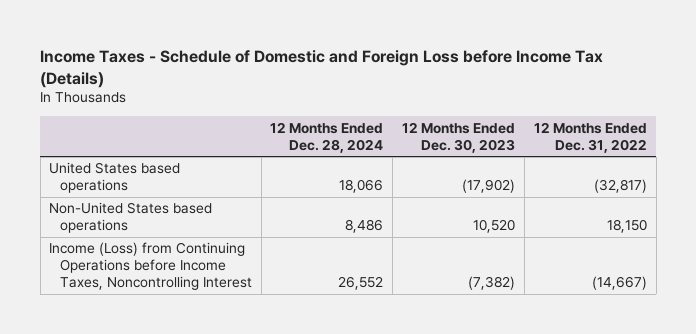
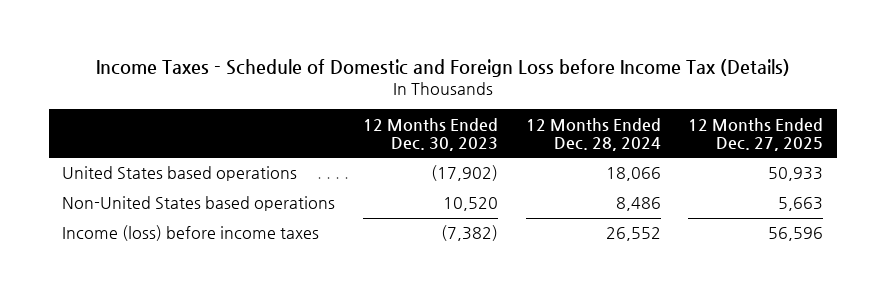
[533,121,647,153] 12 Months Ended Dec. 31, 2022 -> none
none -> [688,117,824,151] 12 Months Ended Dec. 27, 2025
[49,242,252,291] Income (Loss) from Continuing Operations before Income Taxes, Noncontrolling Interest -> [62,225,320,242] Income (loss) before income taxes

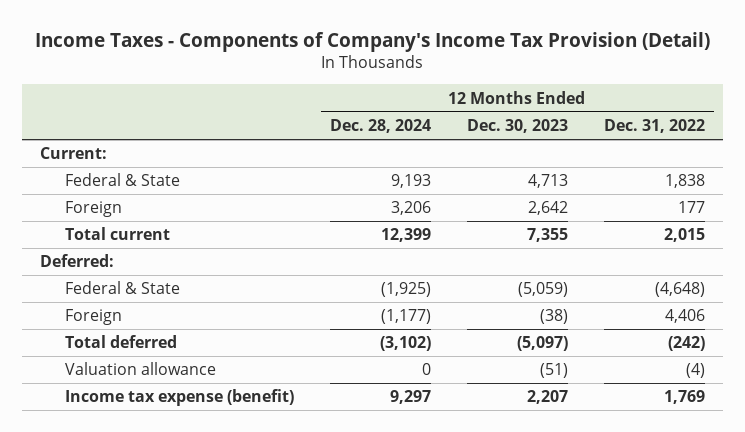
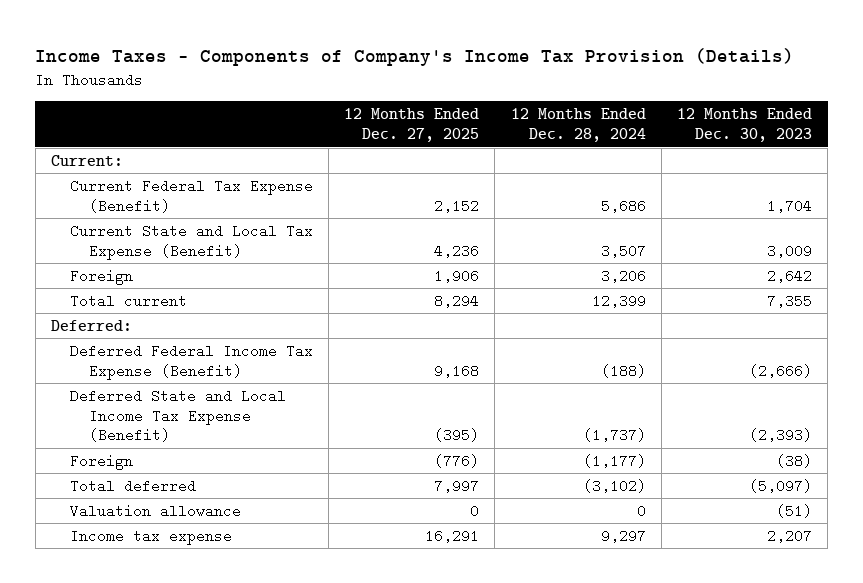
[35,31,711,52] Income Taxes - Components of Company's Income Tax Provision (Detail) -> [35,47,795,66] Income Taxes - Components of Company's Income Tax Provision (Details)
[603,119,705,134] Dec. 31, 2022 -> none
none -> [344,108,480,143] 12 Months Ended Dec. 27, 2025
[64,173,180,187] Federal & State -> none
none -> [69,178,313,213] Current Federal Tax Expense (Benefit)
none -> [69,223,313,260] Current State and Local Tax Expense (Benefit)
[64,281,180,295] Federal & State -> none
none -> [69,343,313,380] Deferred Federal Income Tax Expense (Benefit)
none -> [69,388,286,443] Deferred State and Local Income Tax Expense (Benefit)
[64,389,294,407] Income tax expense (benefit) -> [69,528,232,545] Income tax expense

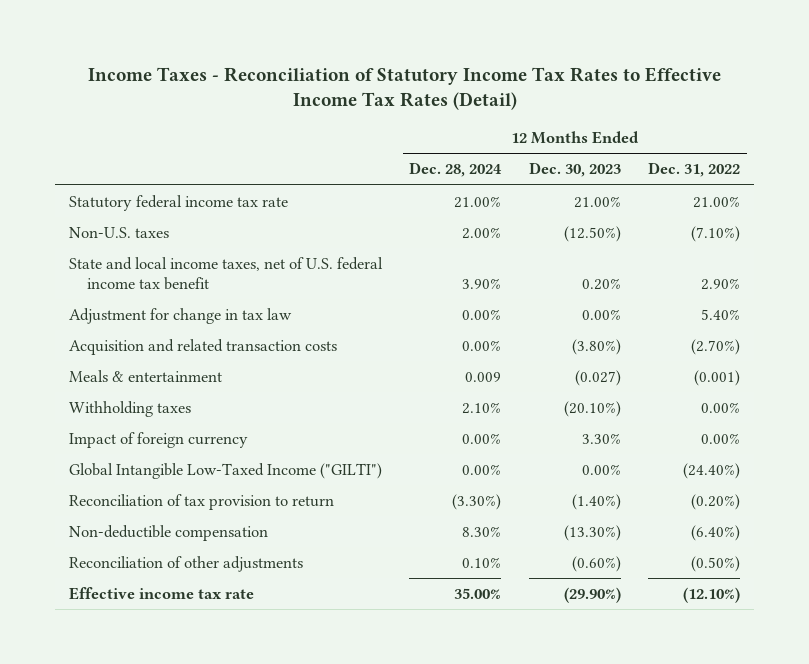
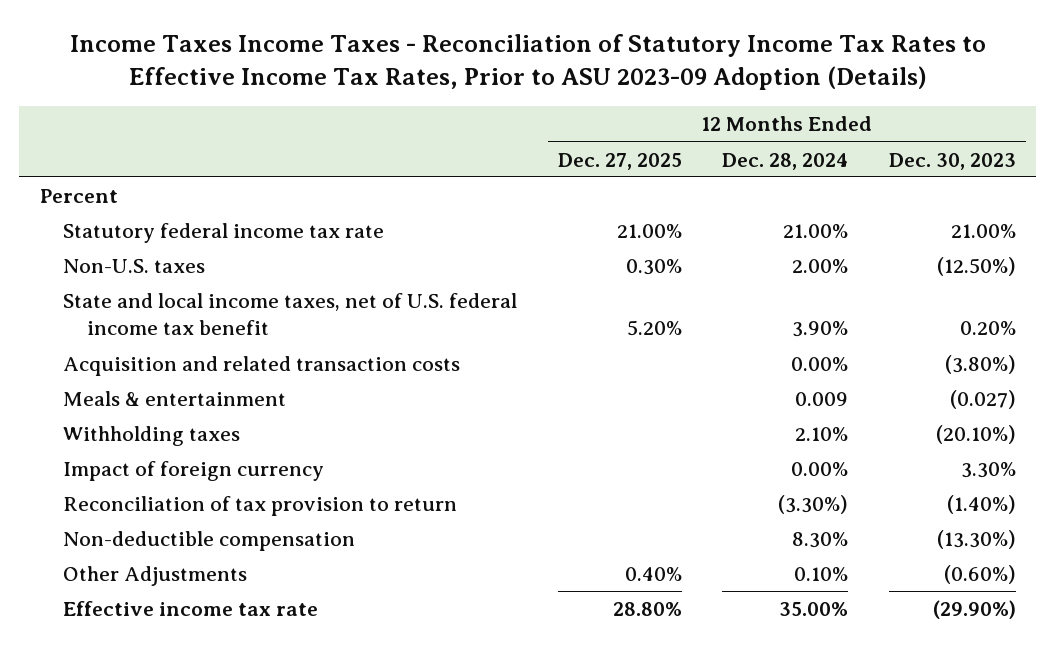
[87,66,721,110] Income Taxes - Reconciliation of Statutory Income Tax Rates to Effective Income Tax Rates (Detail) -> [69,34,986,90] Income Taxes Income Taxes - Reconciliation of Statutory Income Tax Rates to Effective Income Tax Rates, Prior to ASU 2023-09 Adoption (Details)
[648,162,741,178] Dec. 31, 2022 -> none
none -> [557,152,682,170] Dec. 27, 2025
none -> [39,189,118,204] Percent
[69,307,293,324] Adjustment for change in tax law -> none
[69,462,383,479] Global Intangible Low-Taxed Income ("GILTI") -> none
[69,555,304,572] Reconciliation of other adjustments -> [63,566,248,587] Other Adjustments

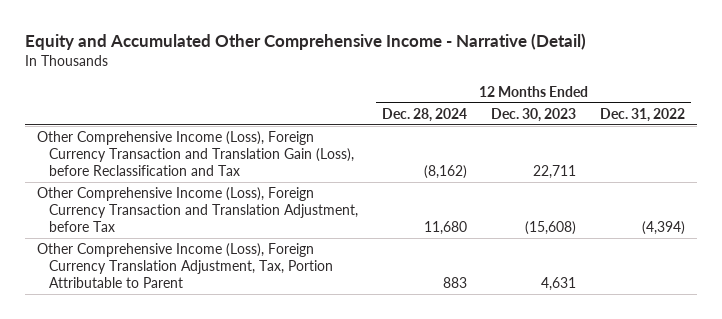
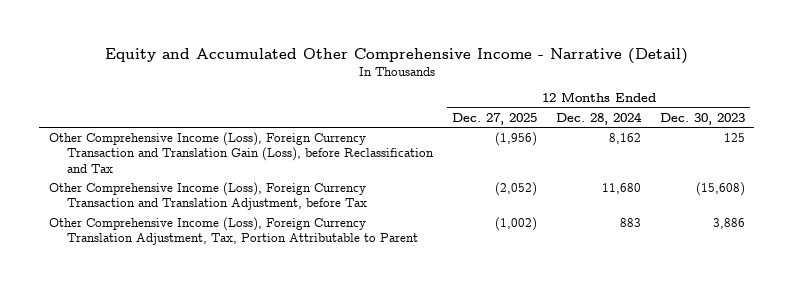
[600,107,686,122] Dec. 31, 2022 -> none
none -> [452,112,538,125] Dec. 27, 2025
[424,165,468,180] (8,162) -> [609,133,642,145] 8,162
[533,165,577,180] 22,711 -> [724,133,746,143] 125
[541,277,577,292] 4,631 -> [713,218,746,230] 3,886

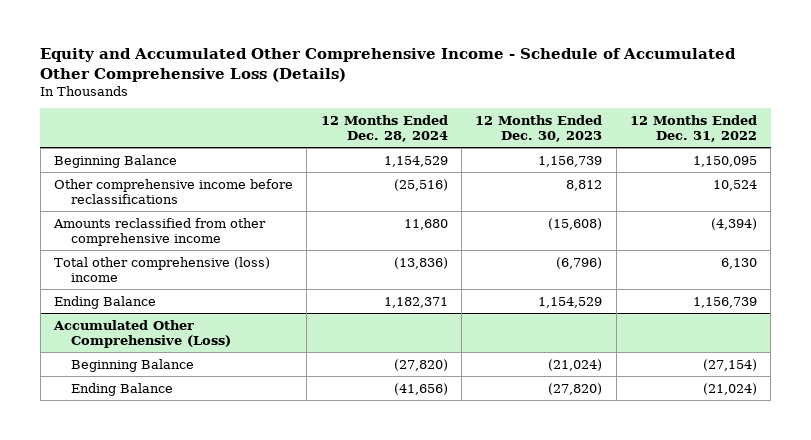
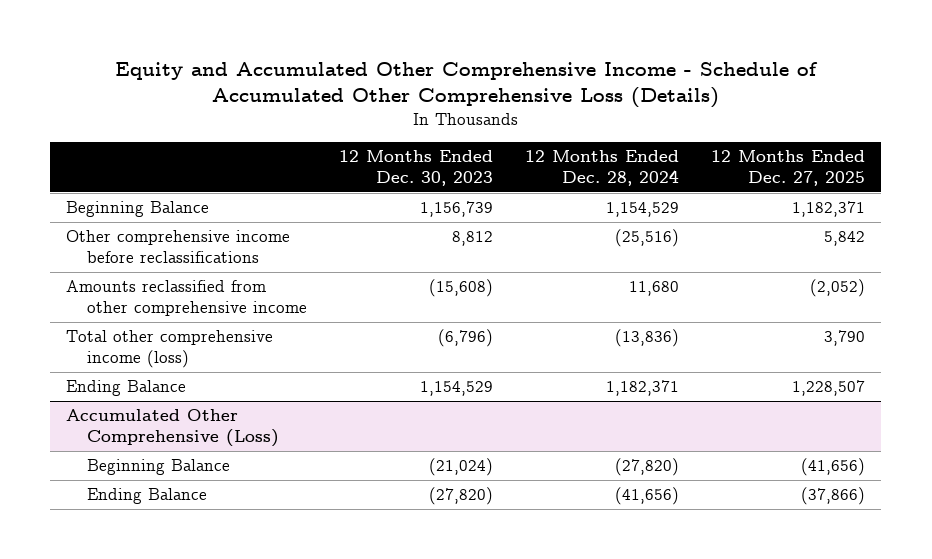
[630,114,758,142] 12 Months Ended Dec. 31, 2022 -> none
none -> [711,150,866,187] 12 Months Ended Dec. 27, 2025
[53,256,270,282] Total other comprehensive (loss) income -> [66,330,274,369] Total other comprehensive income (loss)

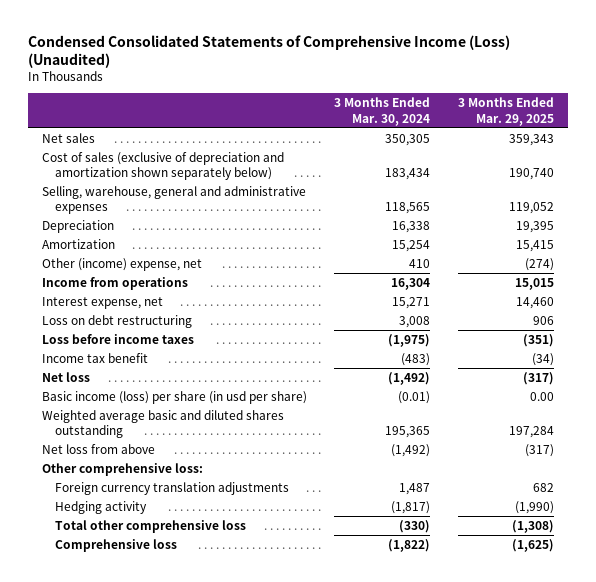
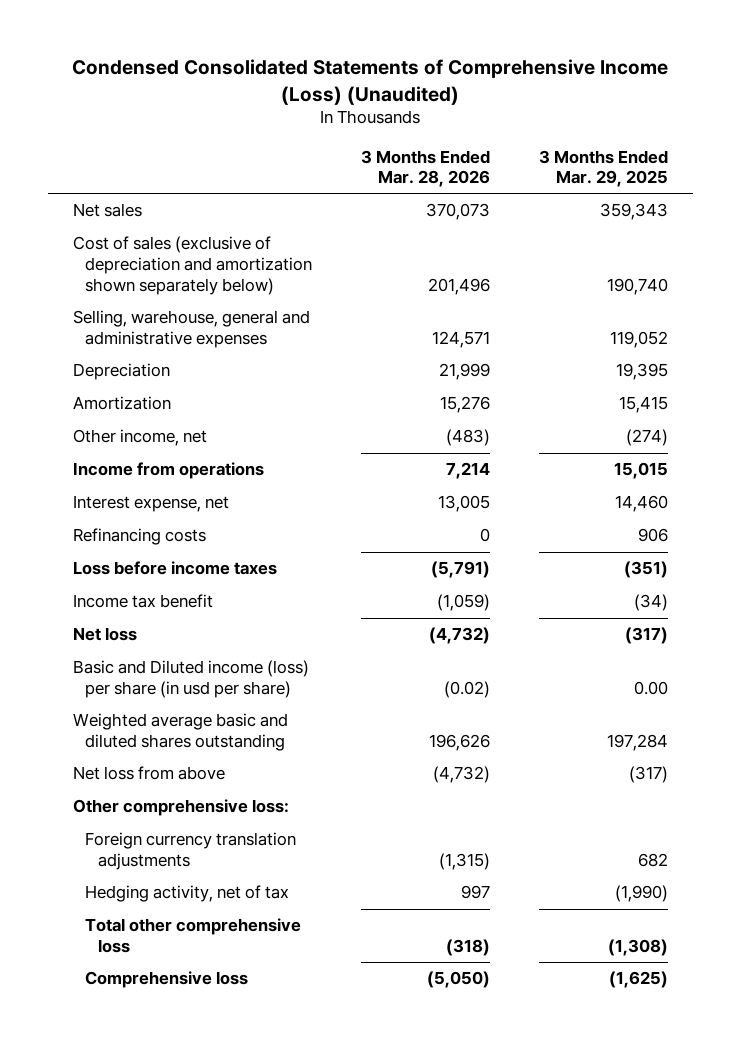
[334,97,431,126] 3 Months Ended Mar. 30, 2024 -> none
none -> [361,149,491,188] 3 Months Ended Mar. 28, 2026
[41,257,202,271] Other (income) expense, net -> [72,429,207,447] Other income, net
[41,314,192,328] Loss on debt restructuring -> [72,528,206,546] Refinancing costs
[41,390,307,404] Basic income (loss) per share (in usd per share) -> [72,660,309,698] Basic and Diluted income (loss) per share (in usd per share)
[54,500,147,514] Hedging activity -> [85,885,290,903] Hedging activity, net of tax

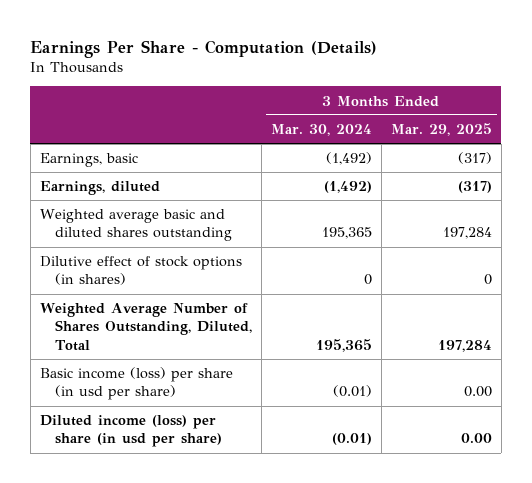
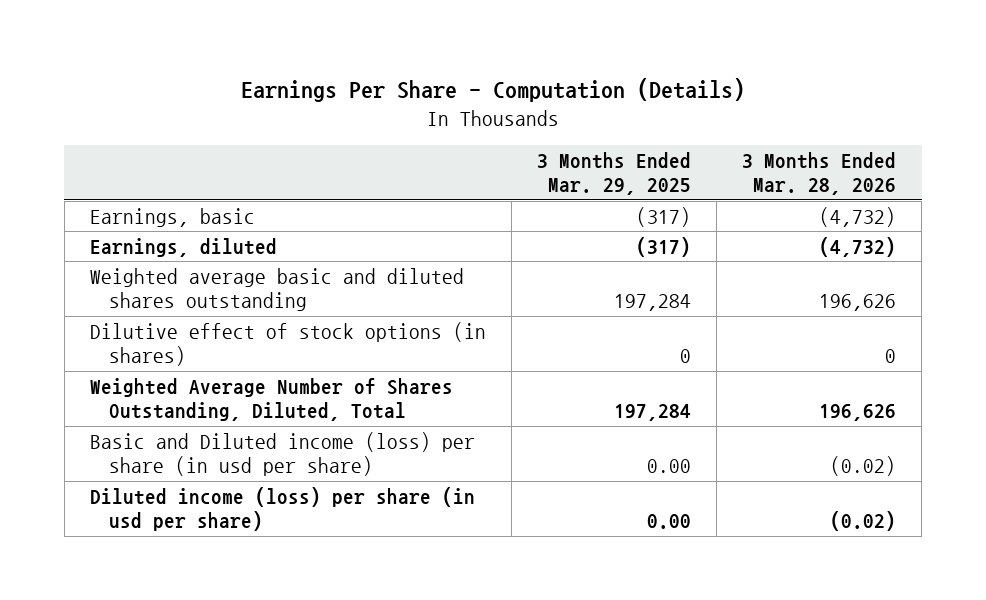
[270,123,372,136] Mar. 30, 2024 -> none
none -> [742,152,897,196] 3 Months Ended Mar. 28, 2026
[39,367,233,401] Basic income (loss) per share (in usd per share) -> [90,431,476,477] Basic and Diluted income (loss) per share (in usd per share)

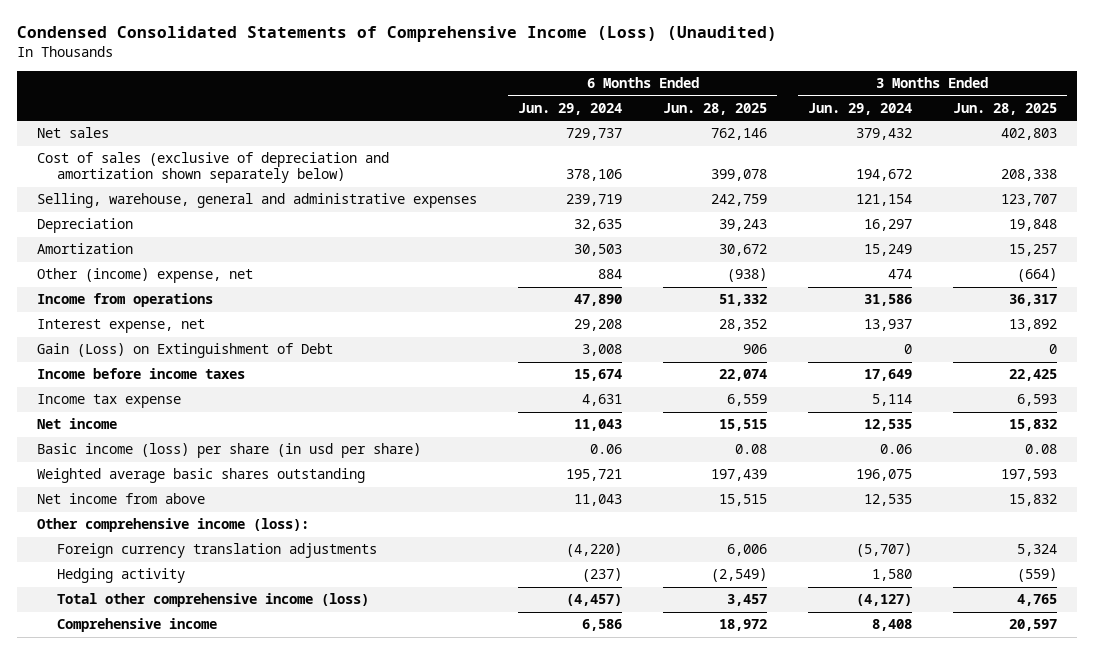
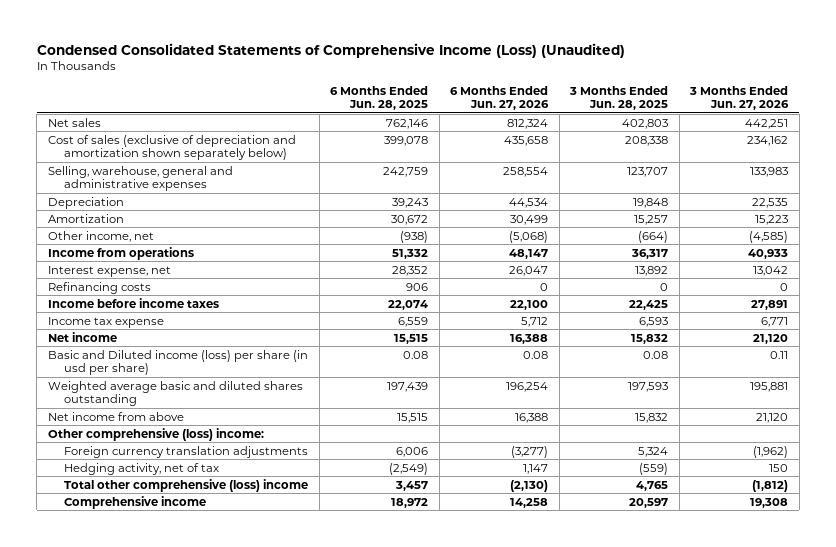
[518,102,623,115] Jun. 29, 2024 -> none
[807,102,912,115] Jun. 29, 2024 -> none
none -> [450,85,550,111] 6 Months Ended Jun. 27, 2026
none -> [689,85,790,111] 3 Months Ended Jun. 27, 2026
[37,268,254,284] Other (income) expense, net -> [47,230,154,242] Other income, net
[37,343,334,359] Gain (Loss) on Extinguishment of Debt -> [47,281,151,294] Refinancing costs
[37,443,422,459] Basic income (loss) per share (in usd per share) -> [47,349,308,376] Basic and Diluted income (loss) per share (in usd per share)
[37,468,366,484] Weighted average basic shares outstanding -> [47,380,303,407] Weighted average basic and diluted shares outstanding
[37,518,310,533] Other comprehensive income (loss): -> [47,427,264,441] Other comprehensive (loss) income:
[57,568,186,584] Hedging activity -> [63,462,219,475] Hedging activity, net of tax
[57,593,370,608] Total other comprehensive income (loss) -> [63,478,308,492] Total other comprehensive (loss) income

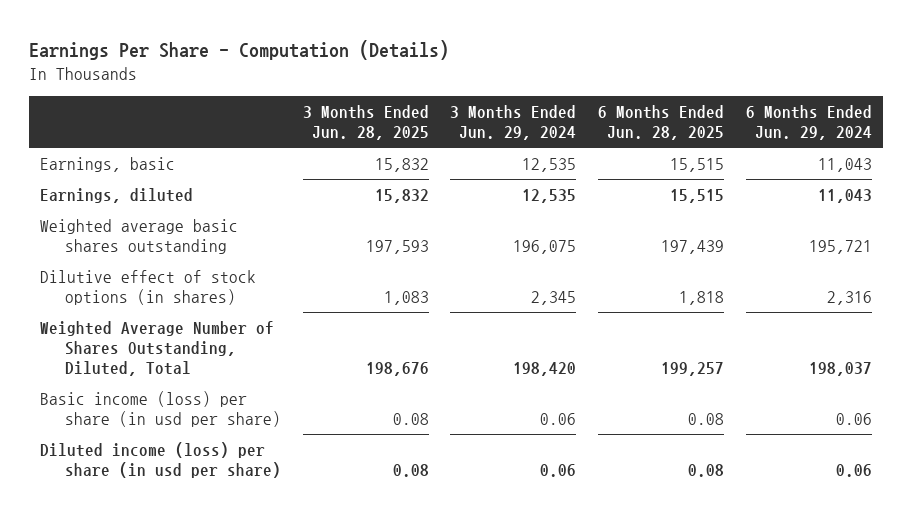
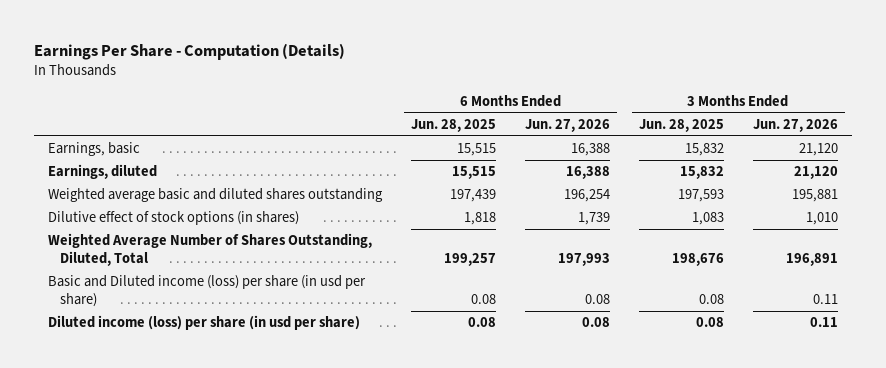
[450,105,577,141] 3 Months Ended Jun. 29, 2024 -> none
[745,105,872,141] 6 Months Ended Jun. 29, 2024 -> none
none -> [525,118,611,132] Jun. 27, 2026
none -> [752,118,838,132] Jun. 27, 2026
[40,219,239,255] Weighted average basic shares outstanding -> [48,188,384,203] Weighted average basic and diluted shares outstanding
[40,391,281,428] Basic income (loss) per share (in usd per share) -> [48,275,367,308] Basic and Diluted income (loss) per share (in usd per share)

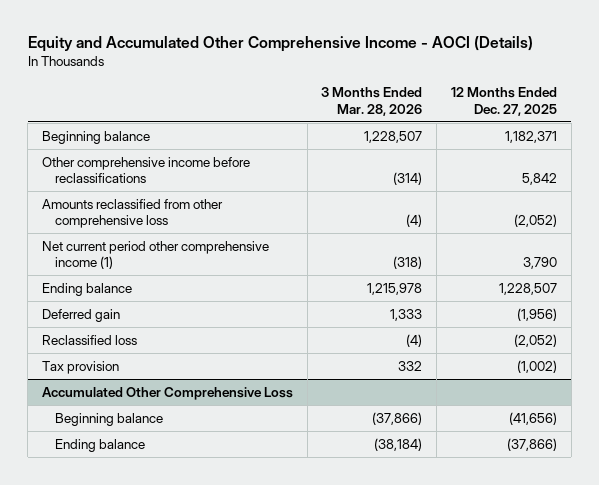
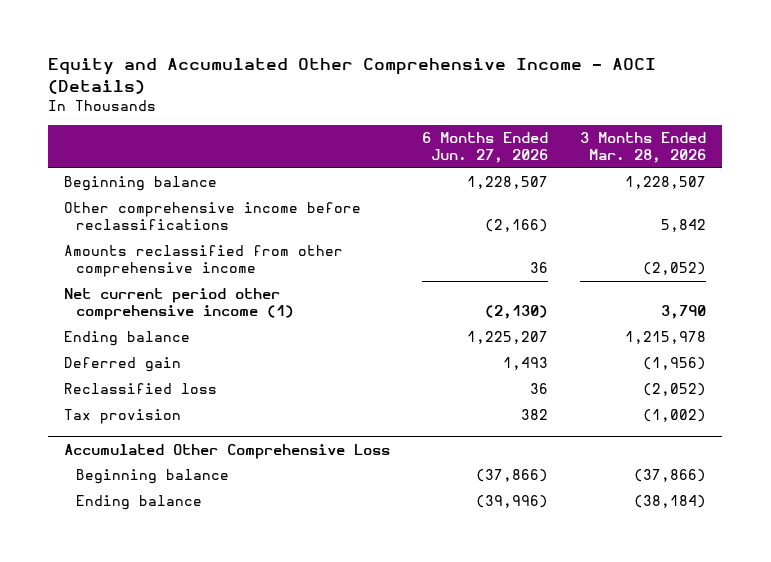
[451,87,558,116] 12 Months Ended Dec. 27, 2025 -> none
none -> [422,132,549,164] 6 Months Ended Jun. 27, 2026
[393,172,423,186] (314) -> [661,219,707,233] 5,842
[41,198,223,229] Amounts reclassified from other comprehensive loss -> [64,245,344,278] Amounts reclassified from other comprehensive income
[406,214,423,228] (4) -> [643,262,707,276] (2,052)
[393,256,423,270] (318) -> [661,305,707,320] 3,790
[390,308,423,321] 1,333 -> [643,357,707,371] (1,956)
[406,333,423,347] (4) -> [643,383,707,397] (2,052)
[398,360,423,371] 332 -> [643,409,707,423] (1,002)

